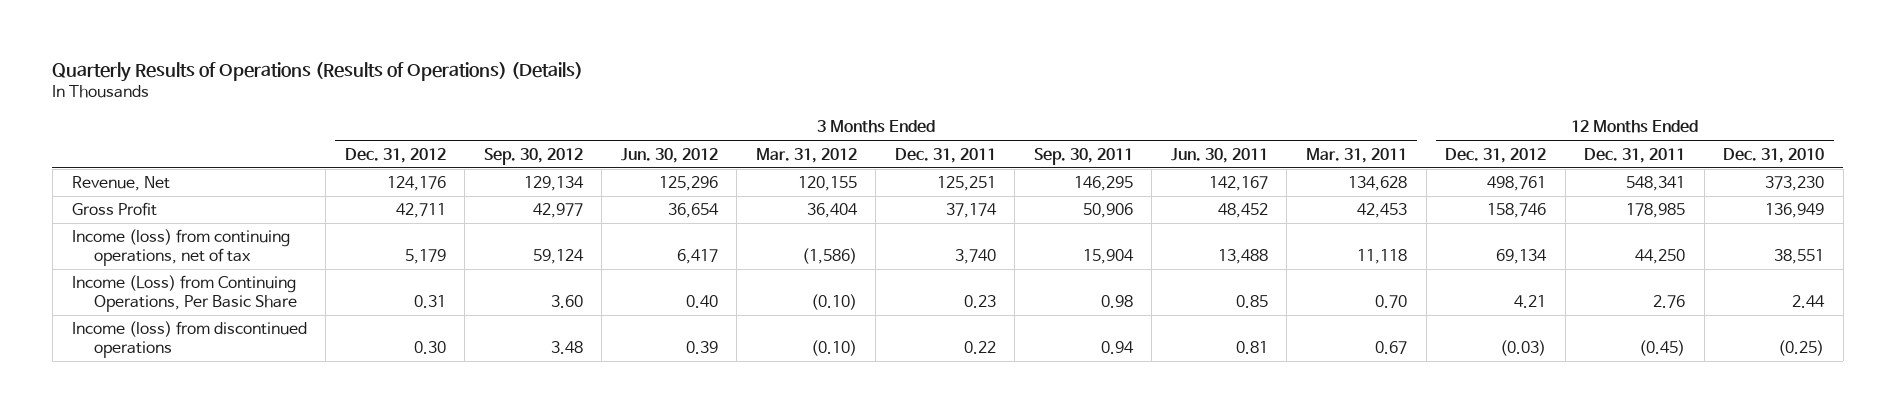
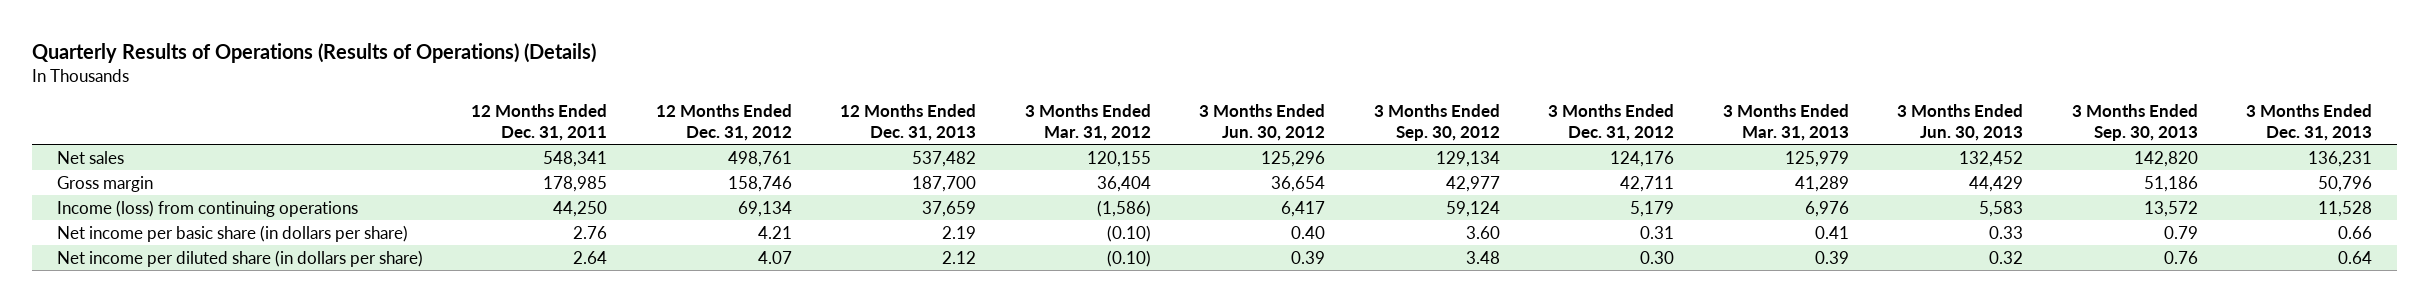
[894,147,996,163] Dec. 31, 2011 -> none
[1033,147,1133,165] Sep. 30, 2011 -> none
[1170,147,1268,163] Jun. 30, 2011 -> none
[1305,147,1407,163] Mar. 31, 2011 -> none
[1723,147,1825,163] Dec. 31, 2010 -> none
none -> [840,104,977,141] 12 Months Ended Dec. 31, 2013
none -> [1722,104,1849,141] 3 Months Ended Mar. 31, 2013
none -> [1897,104,2024,141] 3 Months Ended Jun. 30, 2013
none -> [2071,104,2198,141] 3 Months Ended Sep. 30, 2013
none -> [2246,104,2373,141] 3 Months Ended Dec. 31, 2013
[71,321,307,358] Income (loss) from discontinued operations -> none
[71,176,170,192] Revenue, Net -> [56,150,124,164] Net sales
[71,202,157,217] Gross Profit -> [56,175,153,192] Gross margin
[71,229,290,266] Income (loss) from continuing operations, net of tax -> [56,199,358,217] Income (loss) from continuing operations
[71,275,297,312] Income (Loss) from Continuing Operations, Per Basic Share -> [56,224,408,242] Net income per basic share (in dollars per share)
none -> [56,249,423,267] Net income per diluted share (in dollars per share)

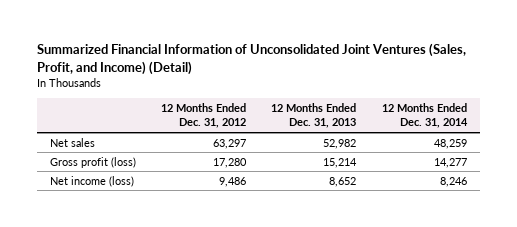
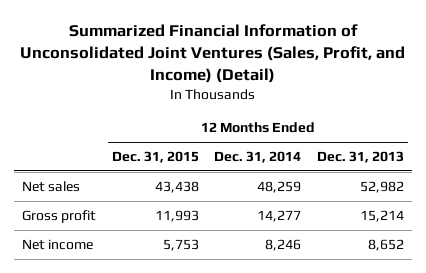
[161,102,247,129] 12 Months Ended Dec. 31, 2012 -> none
none -> [111,151,199,164] Dec. 31, 2015
[49,156,136,168] Gross profit (loss) -> [22,209,97,223] Gross profit
[49,175,134,187] Net income (loss) -> [22,238,94,250] Net income

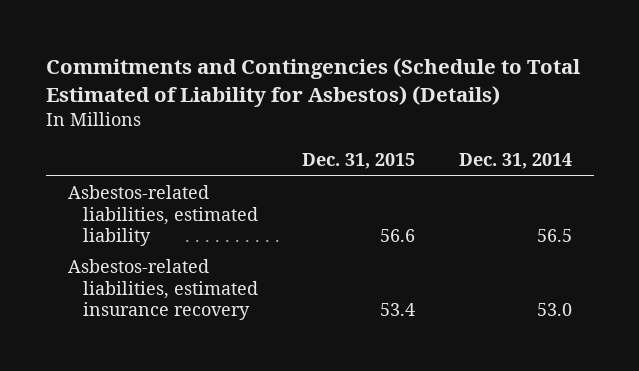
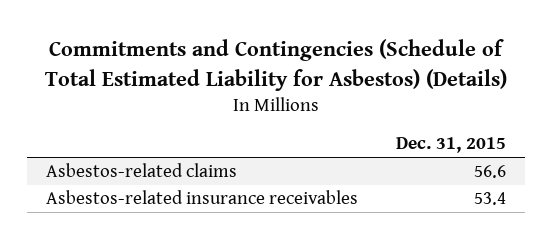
[45,57,580,107] Commitments and Contingencies (Schedule to Total Estimated of Liability for Asbestos) (Details) -> [44,39,507,91] Commitments and Contingencies (Schedule of Total Estimated Liability for Asbestos) (Details)
[458,153,572,170] Dec. 31, 2014 -> none
[67,185,258,246] Asbestos-related liabilities, estimated liability -> [45,163,237,178] Asbestos-related claims
[67,259,258,320] Asbestos-related liabilities, estimated insurance recovery -> [45,190,358,205] Asbestos-related insurance receivables

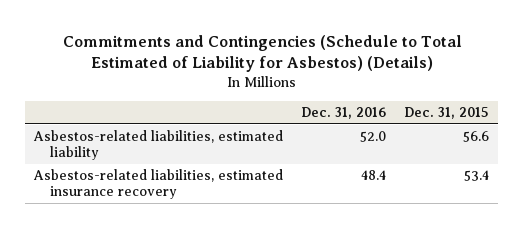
[44,39,507,91] Commitments and Contingencies (Schedule of Total Estimated Liability for Asbestos) (Details) -> [62,34,462,73] Commitments and Contingencies (Schedule to Total Estimated of Liability for Asbestos) (Details)
none -> [301,107,387,120] Dec. 31, 2016
[45,163,237,178] Asbestos-related claims -> [33,130,284,161] Asbestos-related liabilities, estimated liability
[45,190,358,205] Asbestos-related insurance receivables -> [33,169,284,200] Asbestos-related liabilities, estimated insurance recovery

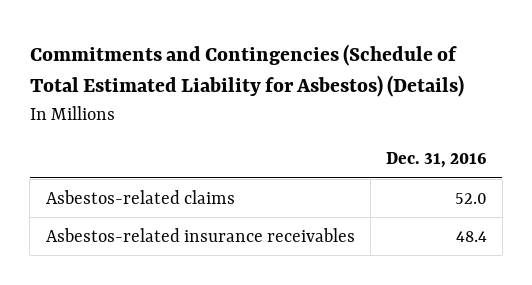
[62,34,462,73] Commitments and Contingencies (Schedule to Total Estimated of Liability for Asbestos) (Details) -> [29,44,464,98] Commitments and Contingencies (Schedule of Total Estimated Liability for Asbestos) (Details)
[403,107,489,120] Dec. 31, 2015 -> none
[33,130,284,161] Asbestos-related liabilities, estimated liability -> [45,189,235,204] Asbestos-related claims
[33,169,284,200] Asbestos-related liabilities, estimated insurance recovery -> [45,227,355,242] Asbestos-related insurance receivables

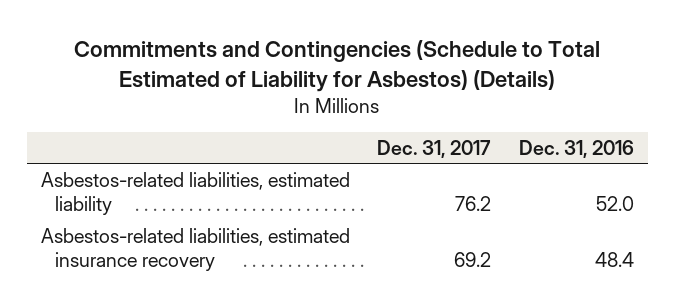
[29,44,464,98] Commitments and Contingencies (Schedule of Total Estimated Liability for Asbestos) (Details) -> [74,39,601,92] Commitments and Contingencies (Schedule to Total Estimated of Liability for Asbestos) (Details)
none -> [377,139,492,158] Dec. 31, 2017
[45,189,235,204] Asbestos-related claims -> [40,171,350,216] Asbestos-related liabilities, estimated liability
[45,227,355,242] Asbestos-related insurance receivables -> [40,227,350,272] Asbestos-related liabilities, estimated insurance recovery

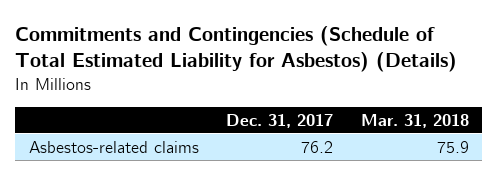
[74,39,601,92] Commitments and Contingencies (Schedule to Total Estimated of Liability for Asbestos) (Details) -> [14,26,457,73] Commitments and Contingencies (Schedule of Total Estimated Liability for Asbestos) (Details)
[519,139,635,158] Dec. 31, 2016 -> none
none -> [360,113,469,128] Mar. 31, 2018
[40,227,350,272] Asbestos-related liabilities, estimated insurance recovery -> none
[40,171,350,216] Asbestos-related liabilities, estimated liability -> [28,140,199,153] Asbestos-related claims

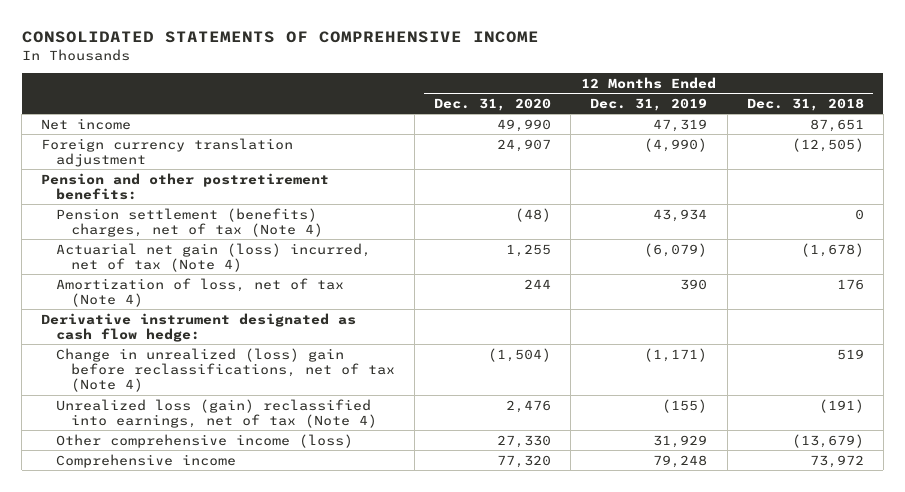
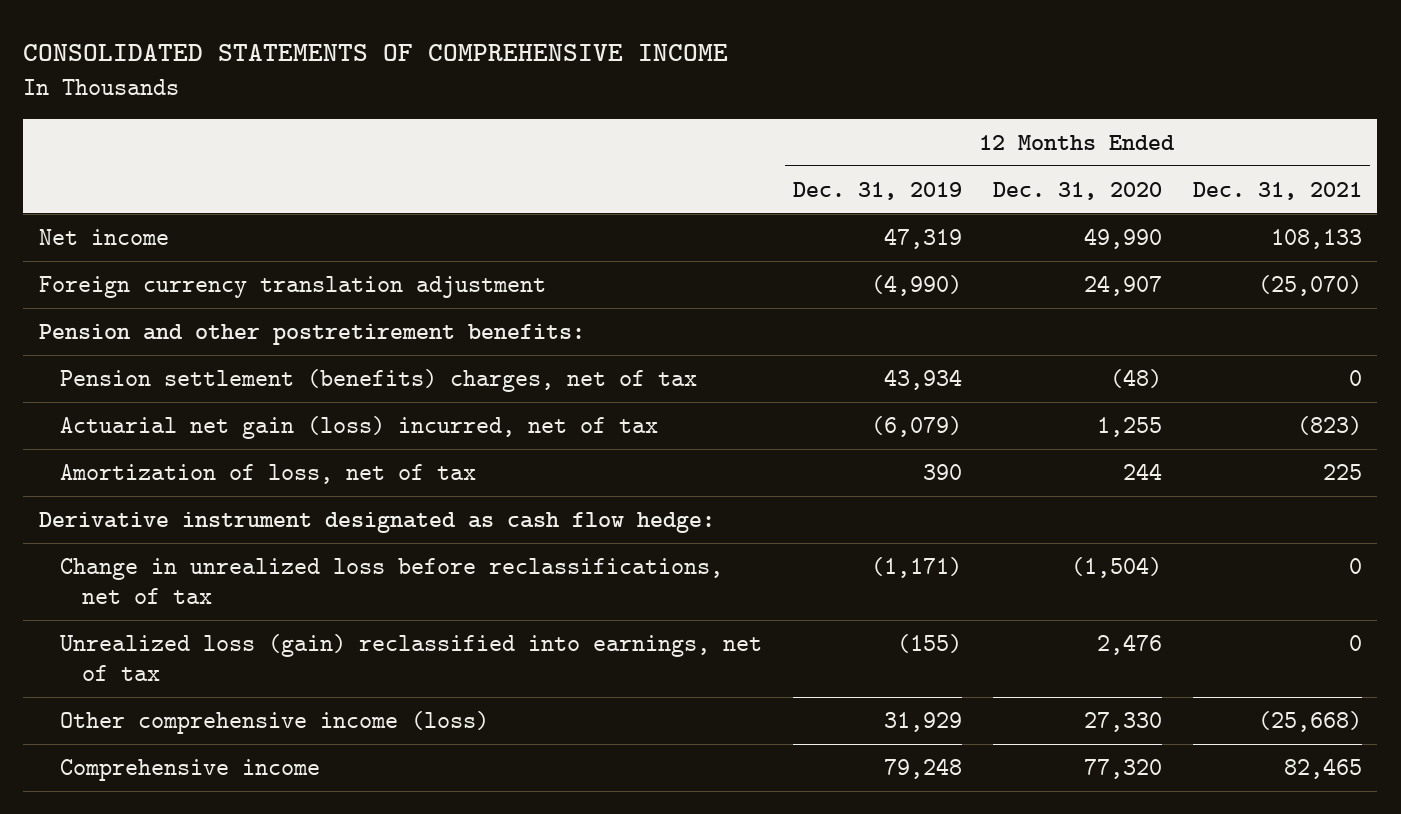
[746,97,864,111] Dec. 31, 2018 -> none
none -> [1192,181,1362,200] Dec. 31, 2021
[56,207,324,237] Pension settlement (benefits) charges, net of tax (Note 4) -> [60,368,698,392] Pension settlement (benefits) charges, net of tax
[56,242,372,272] Actuarial net gain (loss) incurred, net of tax (Note 4) -> [60,415,659,439] Actuarial net gain (loss) incurred, net of tax
[56,277,345,307] Amortization of loss, net of tax (Note 4) -> [60,463,477,484] Amortization of loss, net of tax
[56,347,396,393] Change in unrealized (loss) gain before reclassifications, net of tax (Note 4) -> [60,557,724,604] Change in unrealized loss before reclassifications, net of tax
[56,398,378,428] Unrealized loss (gain) reclassified into earnings, net of tax (Note 4) -> [60,633,763,681] Unrealized loss (gain) reclassified into earnings, net of tax

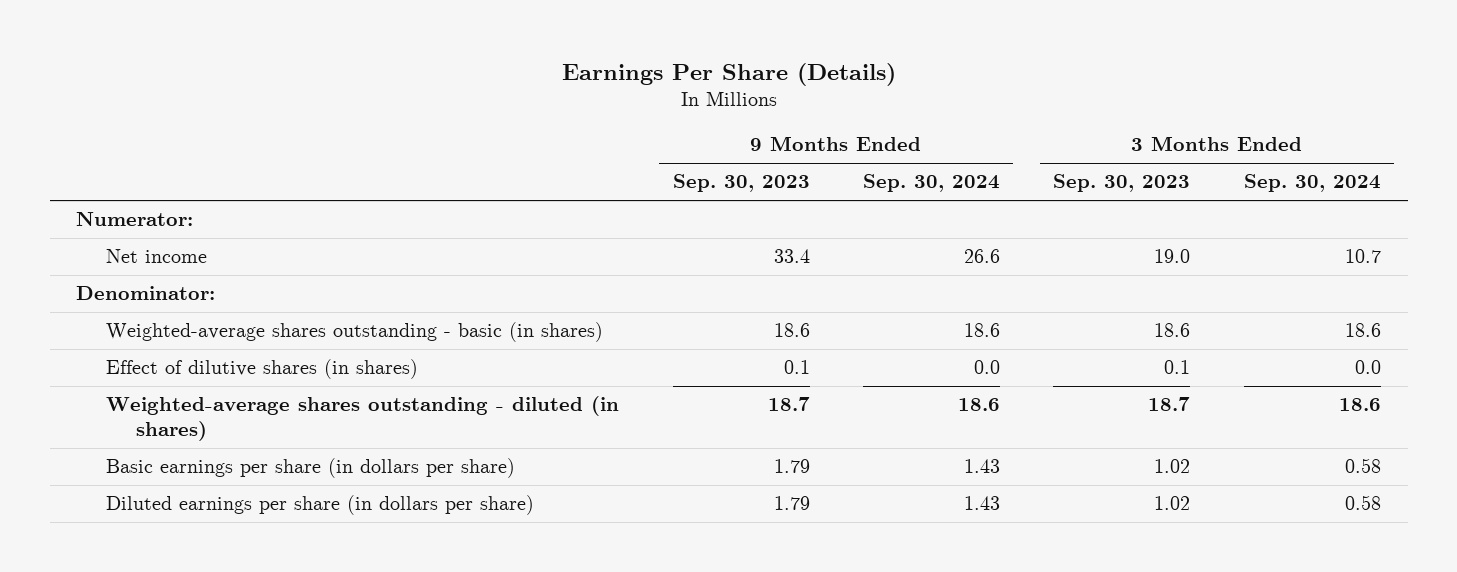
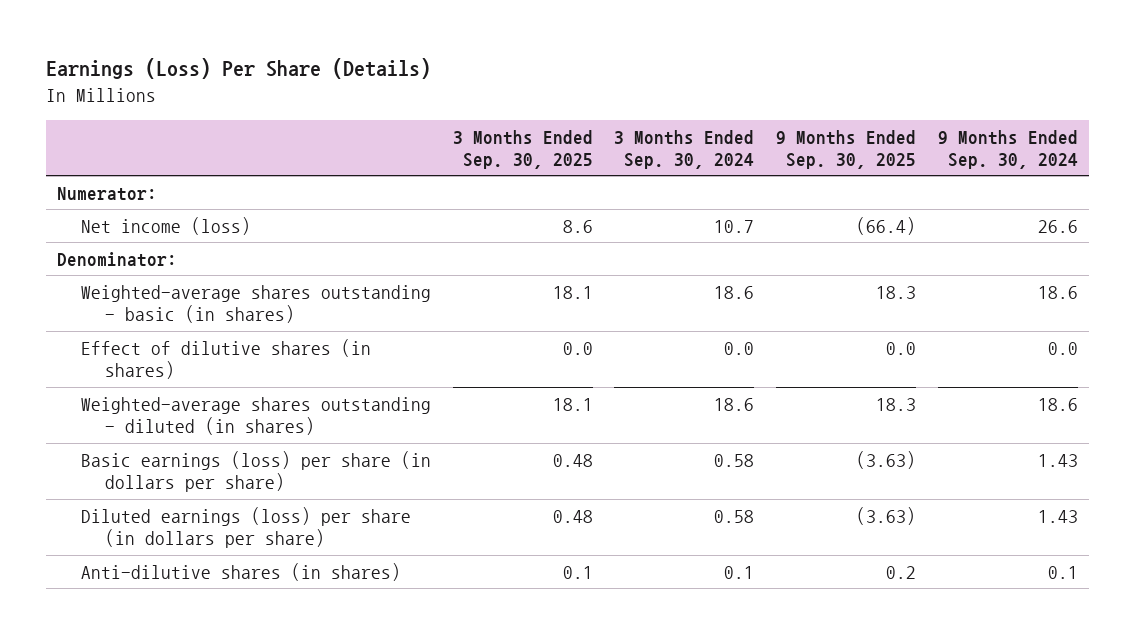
[561,62,896,86] Earnings Per Share (Details) -> [45,58,431,80] Earnings (Loss) Per Share (Details)
[672,174,810,193] Sep. 30, 2023 -> none
[1053,174,1191,193] Sep. 30, 2023 -> none
none -> [452,129,593,169] 3 Months Ended Sep. 30, 2025
none -> [776,129,917,169] 9 Months Ended Sep. 30, 2025
[106,249,208,264] Net income -> [81,216,252,235] Net income (loss)
[106,458,516,479] Basic earnings per share (in dollars per share) -> [81,450,432,492] Basic earnings (loss) per share (in dollars per share)
[106,495,535,516] Diluted earnings per share (in dollars per share) -> [81,506,412,548] Diluted earnings (loss) per share (in dollars per share)
none -> [81,562,402,581] Anti-dilutive shares (in shares)

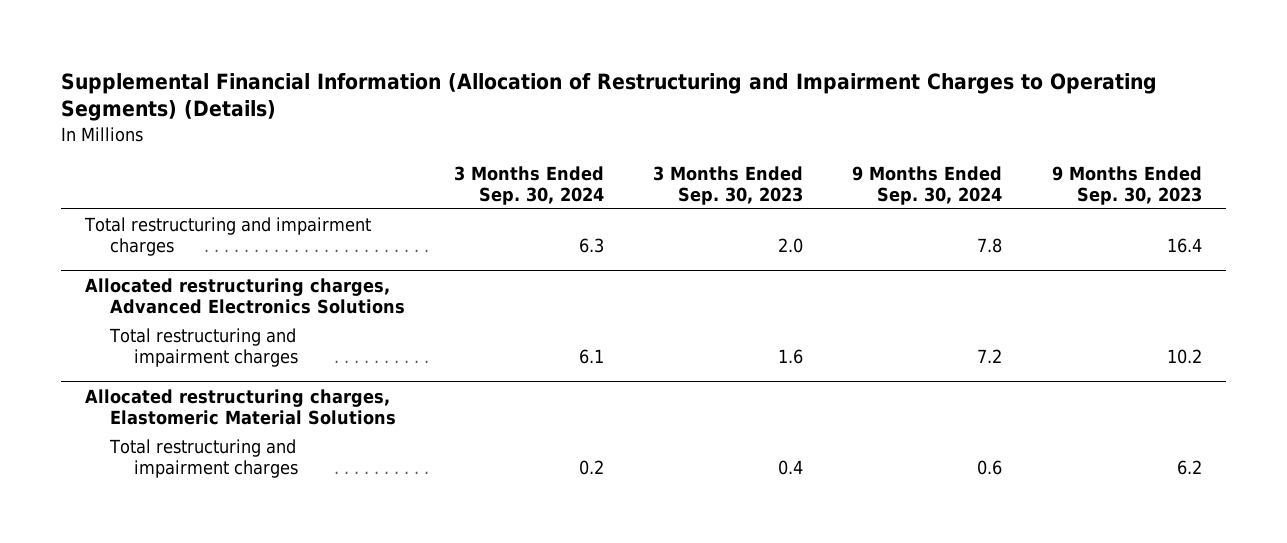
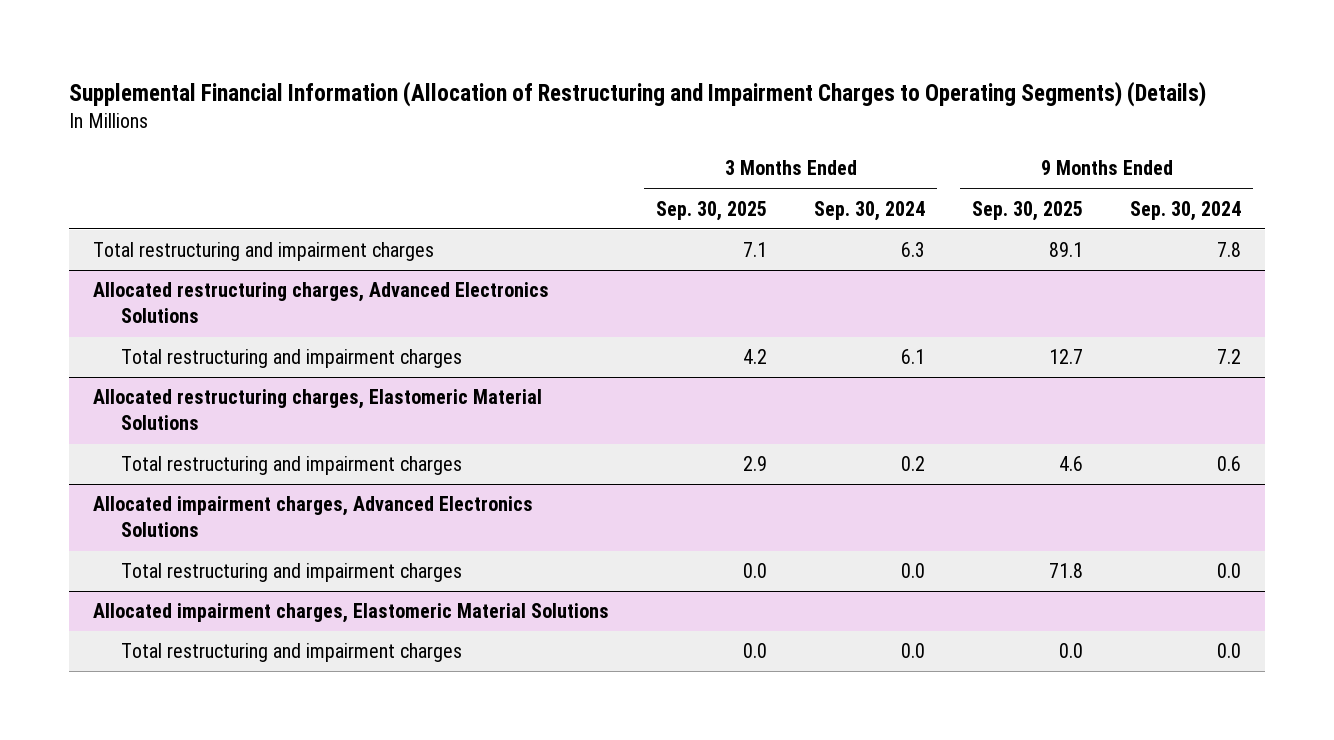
[653,165,804,205] 3 Months Ended Sep. 30, 2023 -> none
[1051,165,1202,205] 9 Months Ended Sep. 30, 2023 -> none
none -> [656,200,768,221] Sep. 30, 2025
none -> [972,200,1084,221] Sep. 30, 2025
none -> [92,496,533,538] Allocated impairment charges, Advanced Electronics Solutions
none -> [120,563,462,583] Total restructuring and impairment charges
none -> [92,603,609,624] Allocated impairment charges, Elastomeric Material Solutions
none -> [120,643,462,663] Total restructuring and impairment charges

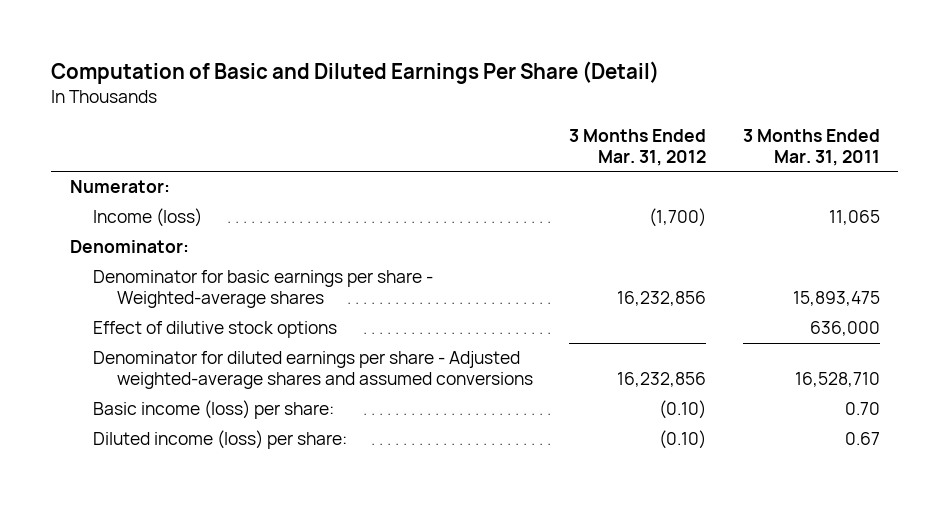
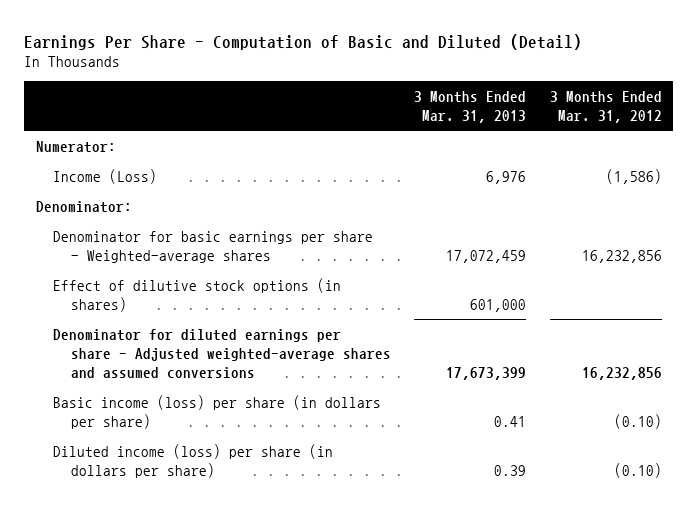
[51,60,660,84] Computation of Basic and Diluted Earnings Per Share (Detail) -> [23,33,582,50] Earnings Per Share - Computation of Basic and Diluted (Detail)
[742,128,880,166] 3 Months Ended Mar. 31, 2011 -> none
none -> [414,90,527,123] 3 Months Ended Mar. 31, 2013
[93,208,203,228] Income (loss) -> [53,168,158,184] Income (Loss)
[649,208,707,228] (1,700) -> [605,168,662,184] (1,586)
[93,321,338,339] Effect of dilutive stock options -> [53,277,342,312] Effect of dilutive stock options (in shares)
[93,400,335,420] Basic income (loss) per share: -> [53,394,382,429] Basic income (loss) per share (in dollars per share)
[93,430,348,450] Diluted income (loss) per share: -> [53,443,334,478] Diluted income (loss) per share (in dollars per share)

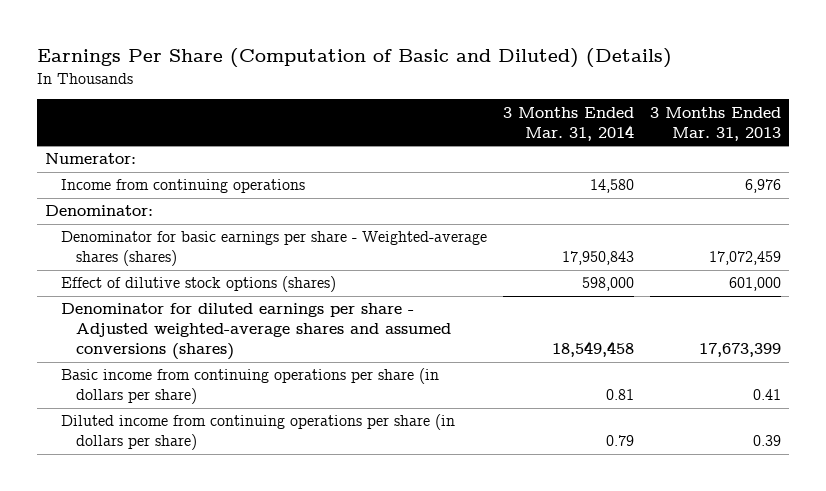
[23,33,582,50] Earnings Per Share - Computation of Basic and Diluted (Detail) -> [37,48,673,69] Earnings Per Share (Computation of Basic and Diluted) (Details)
[549,90,662,123] 3 Months Ended Mar. 31, 2012 -> none
none -> [502,106,634,141] 3 Months Ended Mar. 31, 2014
[53,168,158,184] Income (Loss) -> [60,179,305,194] Income from continuing operations
[53,230,374,263] Denominator for basic earnings per share - Weighted-average shares -> [60,231,487,267] Denominator for basic earnings per share - Weighted-average shares (shares)
[53,277,342,312] Effect of dilutive stock options (in shares) -> [60,276,336,293] Effect of dilutive stock options (shares)
[53,328,391,378] Denominator for diluted earnings per share - Adjusted weighted-average shares and assumed conversions -> [60,303,452,361] Denominator for diluted earnings per share - Adjusted weighted-average shares and assumed conversions (shares)
[53,394,382,429] Basic income (loss) per share (in dollars per share) -> [60,368,439,405] Basic income from continuing operations per share (in dollars per share)
[53,443,334,478] Diluted income (loss) per share (in dollars per share) -> [60,414,455,451] Diluted income from continuing operations per share (in dollars per share)

